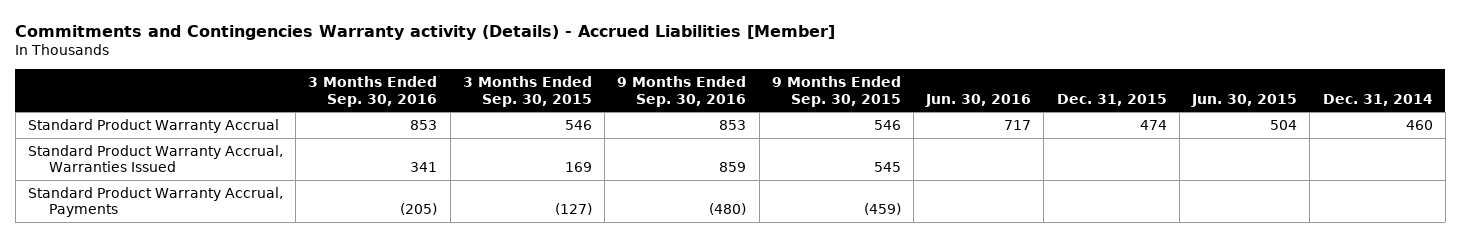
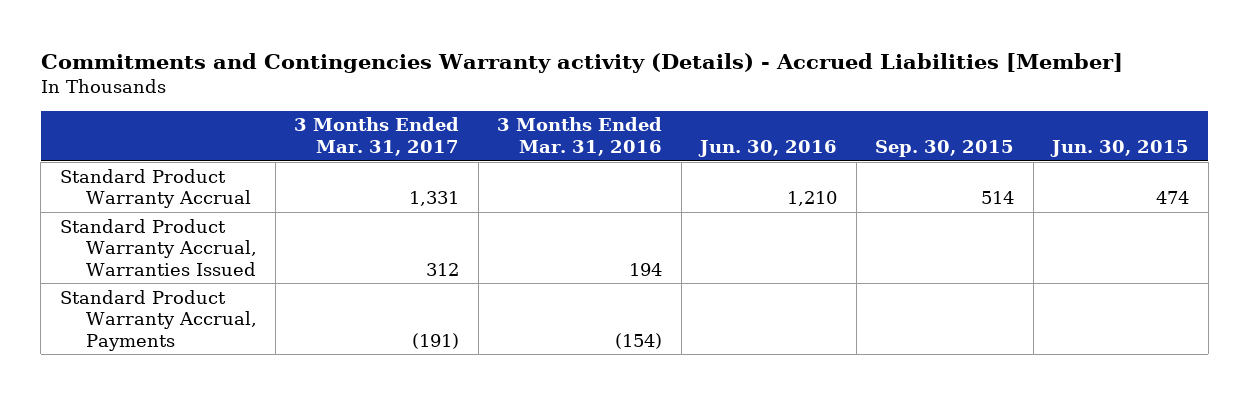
[308,76,438,107] 3 Months Ended Sep. 30, 2016 -> none
[462,76,592,107] 3 Months Ended Sep. 30, 2015 -> none
[617,76,747,107] 9 Months Ended Sep. 30, 2016 -> none
[771,76,901,107] 9 Months Ended Sep. 30, 2015 -> none
[1056,93,1167,106] Dec. 31, 2015 -> none
[1322,93,1433,106] Dec. 31, 2014 -> none
none -> [294,117,460,156] 3 Months Ended Mar. 31, 2017
none -> [497,117,663,156] 3 Months Ended Mar. 31, 2016
none -> [875,139,1015,157] Sep. 30, 2015
[1004,119,1032,130] 717 -> [787,191,838,207] 1,210
[1270,119,1298,130] 504 -> [1156,191,1190,205] 474

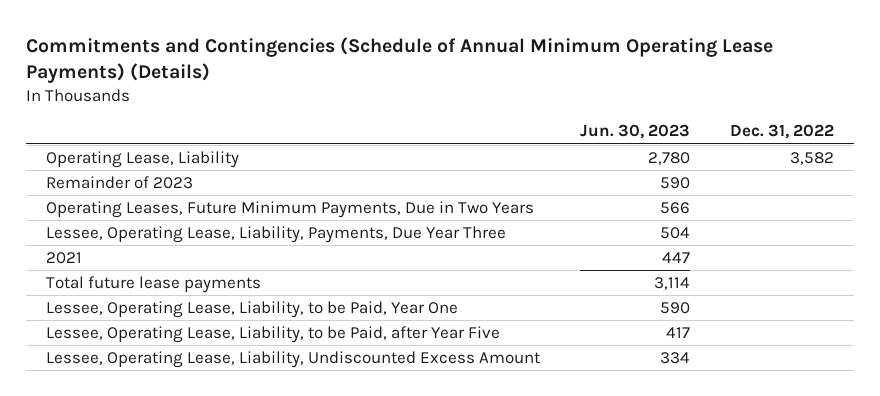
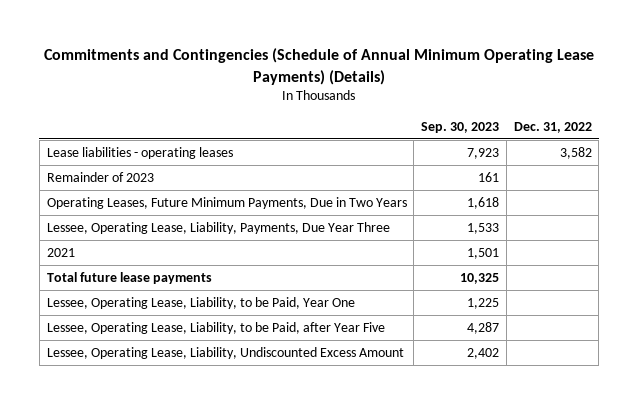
[580,124,691,140] Jun. 30, 2023 -> none
none -> [421,121,500,133] Sep. 30, 2023
[45,151,239,169] Operating Lease, Liability -> [46,147,233,160] Lease liabilities - operating leases

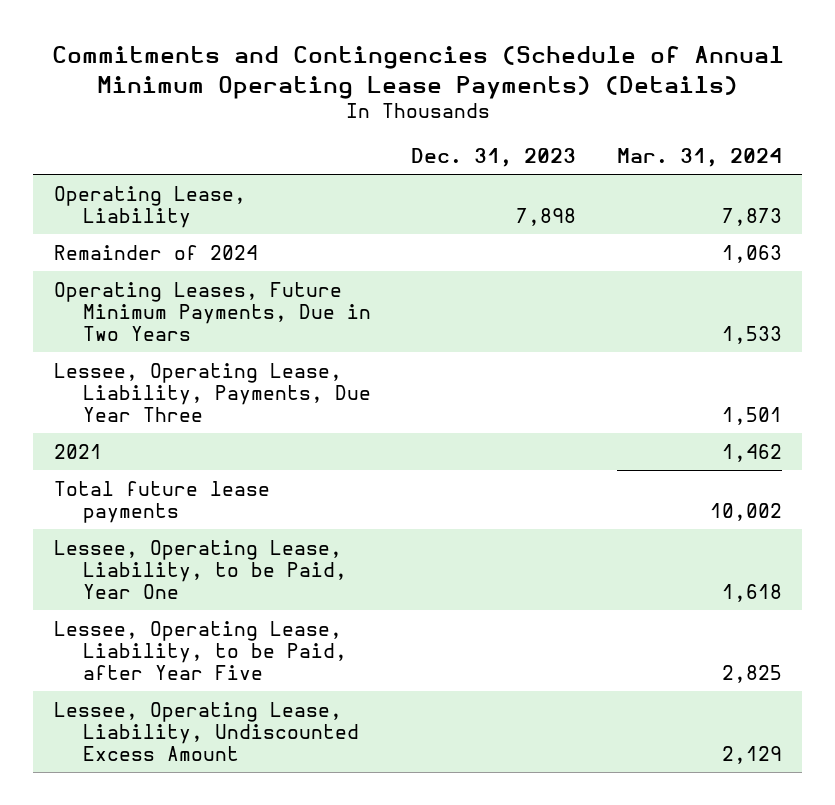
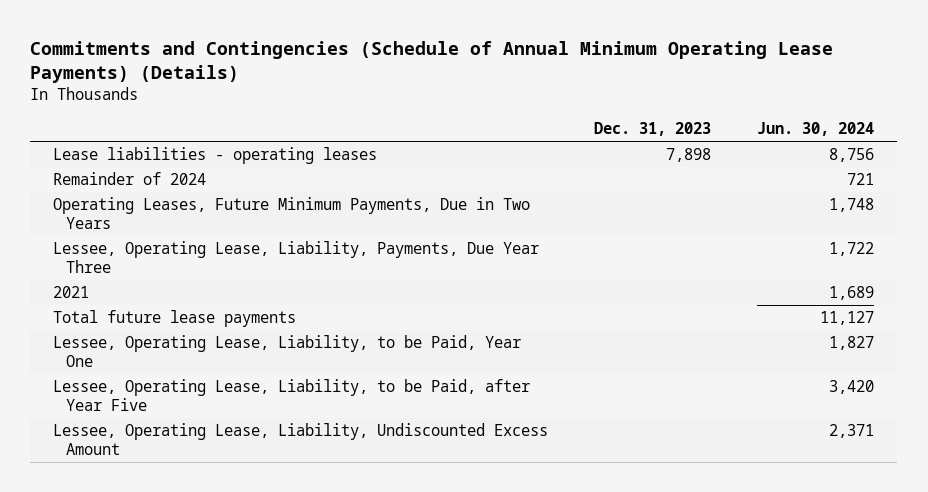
[616,147,782,167] Mar. 31, 2024 -> none
none -> [757,122,875,137] Jun. 30, 2024
[53,185,246,228] Operating Lease, Liability -> [53,147,378,165] Lease liabilities - operating leases

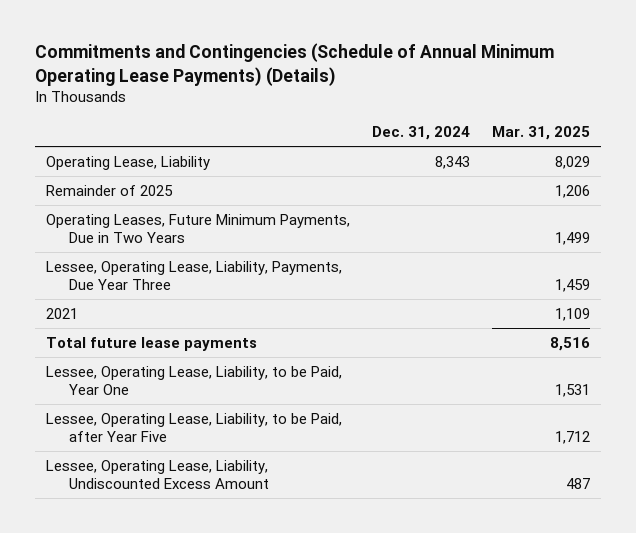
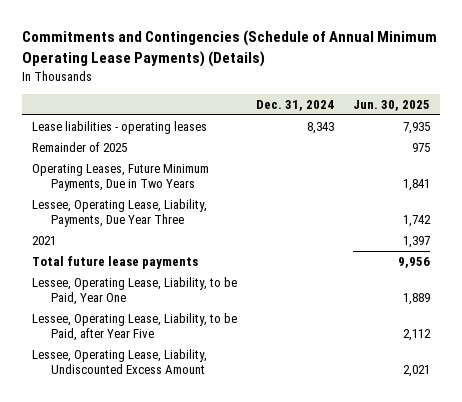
[491,126,590,141] Mar. 31, 2025 -> none
none -> [353,99,431,111] Jun. 30, 2025
[45,156,210,171] Operating Lease, Liability -> [31,121,207,135] Lease liabilities - operating leases

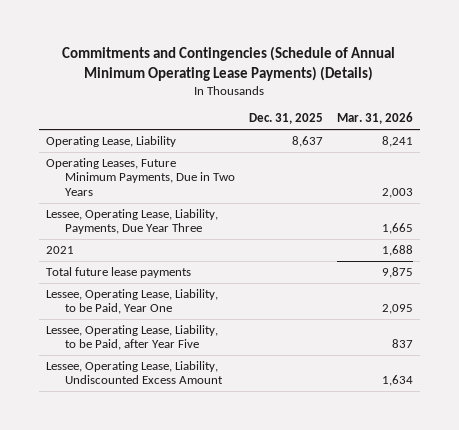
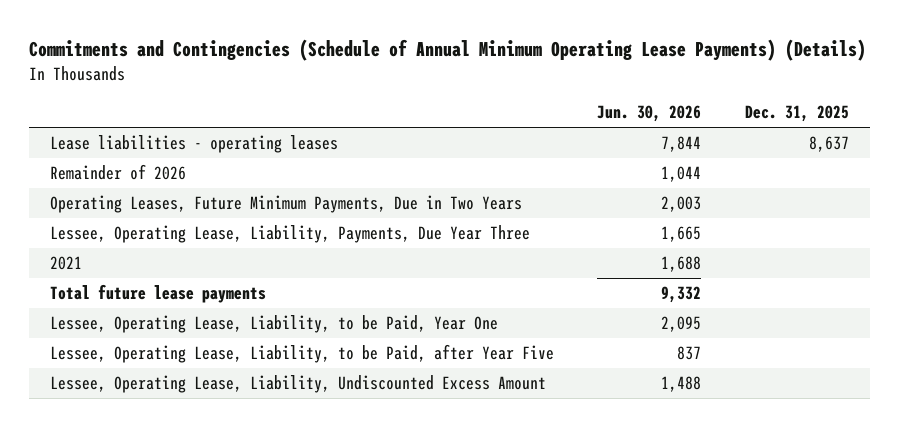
[336,112,413,125] Mar. 31, 2026 -> none
none -> [597,105,702,123] Jun. 30, 2026
[45,135,176,147] Operating Lease, Liability -> [50,135,339,154] Lease liabilities - operating leases
none -> [50,164,187,181] Remainder of 2026

